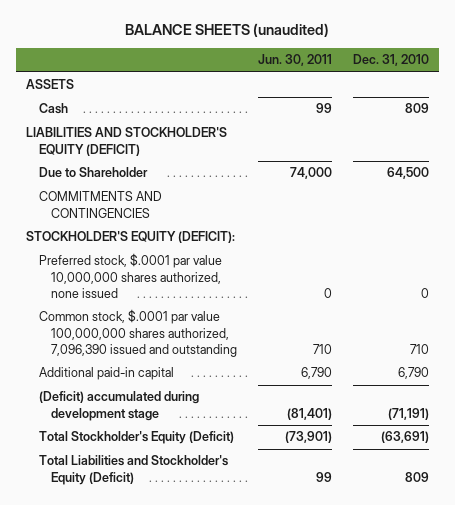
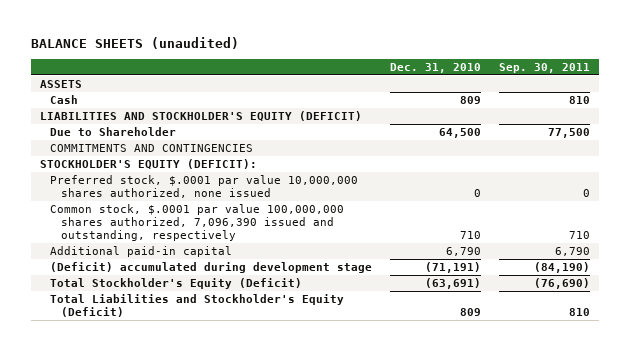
[257,54,332,67] Jun. 30, 2011 -> none
none -> [499,62,591,73] Sep. 30, 2011
[38,309,238,357] Common stock, $.0001 par value 100,000,000 shares authorized, 7,096,390 issued and outstanding -> [50,204,345,241] Common stock, $.0001 par value 100,000,000 shares authorized, 7,096,390 issued and outstanding, respectively

